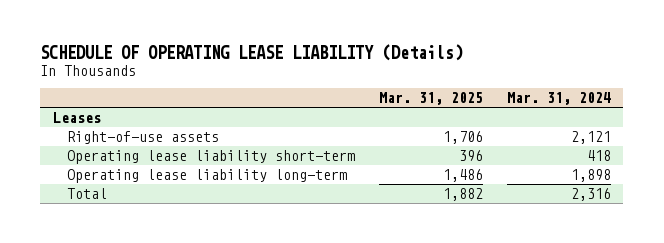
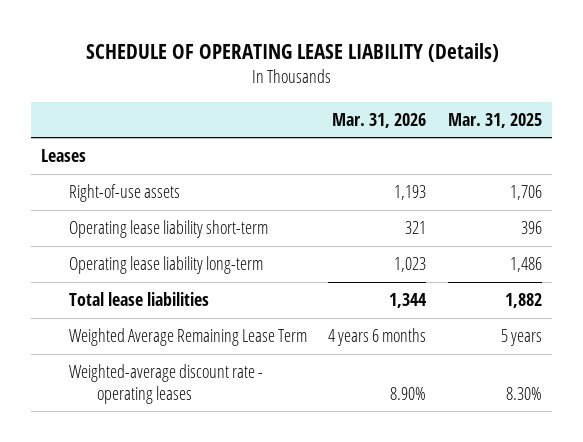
[507,92,612,106] Mar. 31, 2024 -> none
none -> [332,112,427,128] Mar. 31, 2026
[66,188,107,200] Total -> [69,292,210,307] Total lease liabilities
none -> [69,328,308,347] Weighted Average Remaining Lease Term
none -> [69,364,264,404] Weighted-average discount rate - operating leases

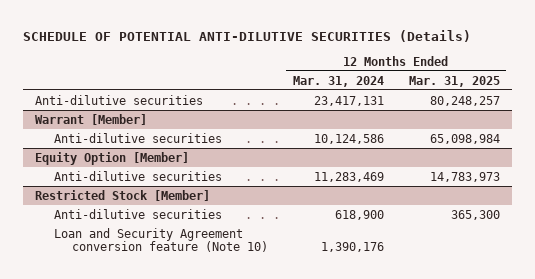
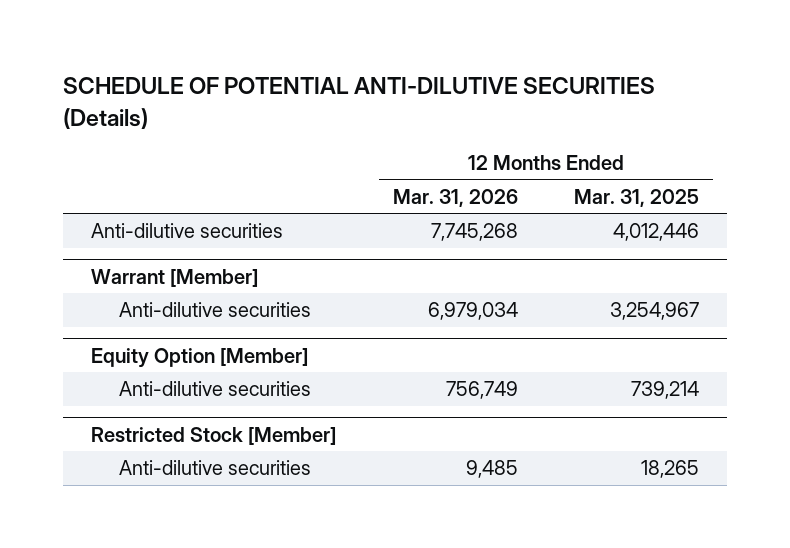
[292,75,384,87] Mar. 31, 2024 -> none
none -> [392,188,518,207] Mar. 31, 2026
[429,95,500,106] 80,248,257 -> [612,223,699,242] 4,012,446
[429,133,500,144] 65,098,984 -> [609,302,699,321] 3,254,967
[429,171,500,182] 14,783,973 -> [630,381,699,400] 739,214
[53,227,268,252] Loan and Security Agreement conversion feature (Note 10) -> none
[450,209,500,220] 365,300 -> [640,460,699,479] 18,265

